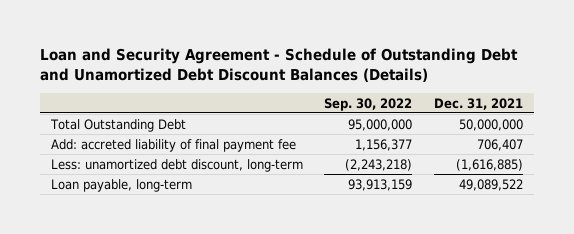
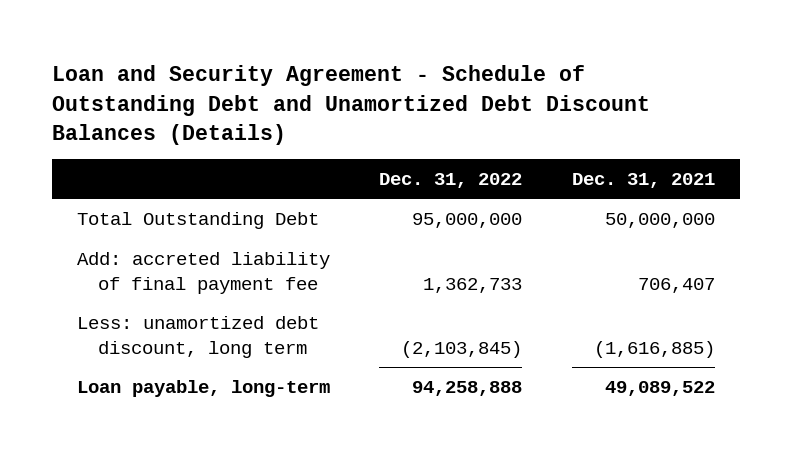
[324,97,413,111] Sep. 30, 2022 -> none
none -> [379,172,523,188] Dec. 31, 2022
[51,158,304,172] Less: unamortized debt discount, long-term -> [76,315,319,358] Less: unamortized debt discount, long term

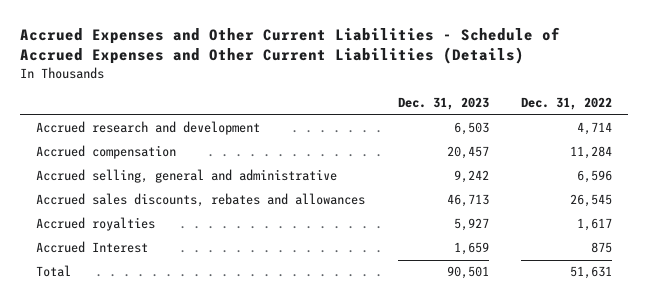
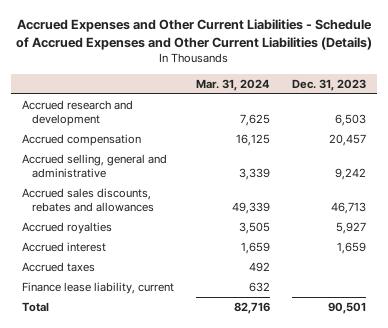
[520,97,612,111] Dec. 31, 2022 -> none
none -> [196,78,271,91] Mar. 31, 2024
[36,241,149,254] Accrued Interest -> [22,242,107,253] Accrued interest
none -> [22,262,96,273] Accrued taxes
none -> [22,282,175,295] Finance lease liability, current

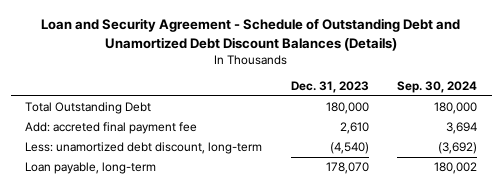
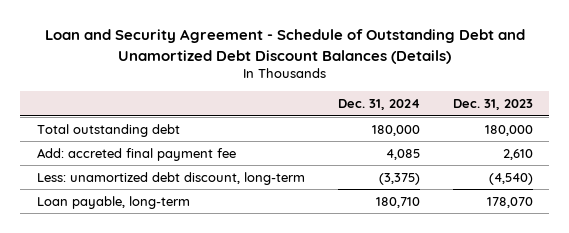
[397,80,478,93] Sep. 30, 2024 -> none
none -> [337,99,420,111] Dec. 31, 2024
[25,102,152,115] Total Outstanding Debt -> [36,123,180,137] Total outstanding debt

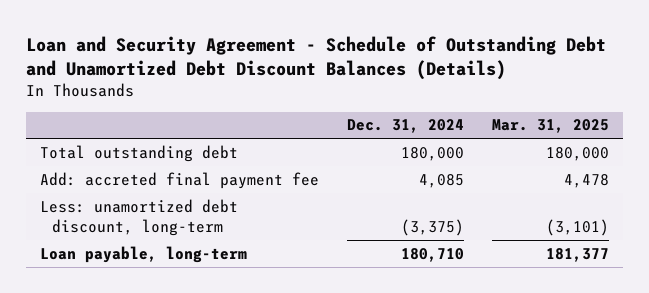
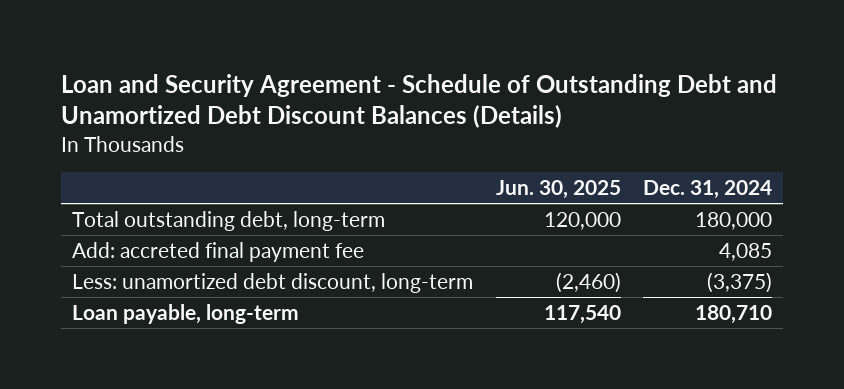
[491,119,609,134] Mar. 31, 2025 -> none
none -> [495,180,621,200] Jun. 30, 2025
[40,144,239,162] Total outstanding debt -> [72,210,386,231] Total outstanding debt, long-term

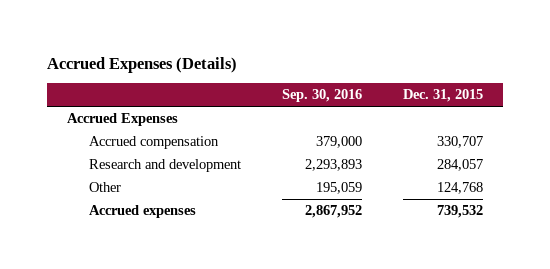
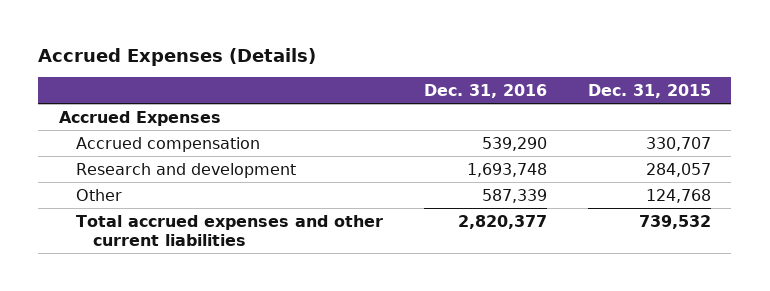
[281,89,362,103] Sep. 30, 2016 -> none
none -> [423,84,547,99] Dec. 31, 2016
[88,205,196,219] Accrued expenses -> [75,214,383,246] Total accrued expenses and other current liabilities

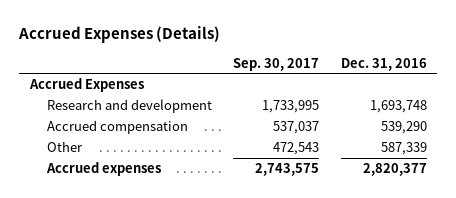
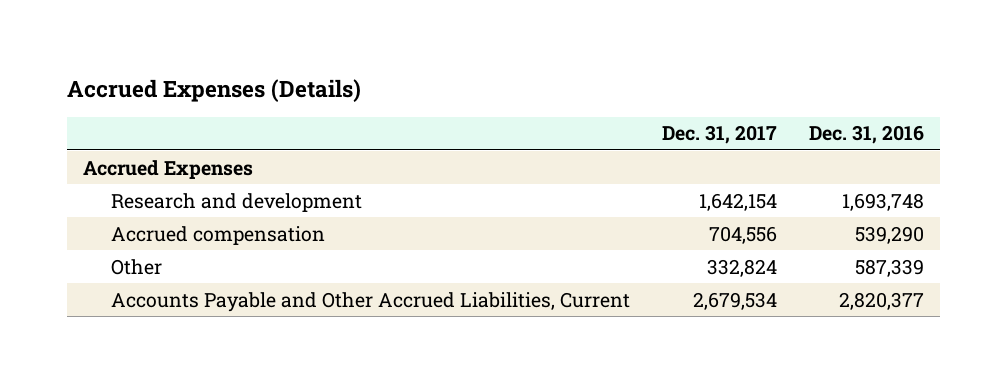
[233,57,320,71] Sep. 30, 2017 -> none
none -> [662,125,778,145] Dec. 31, 2017
[45,162,161,177] Accrued expenses -> [111,291,631,312] Accounts Payable and Other Accrued Liabilities, Current

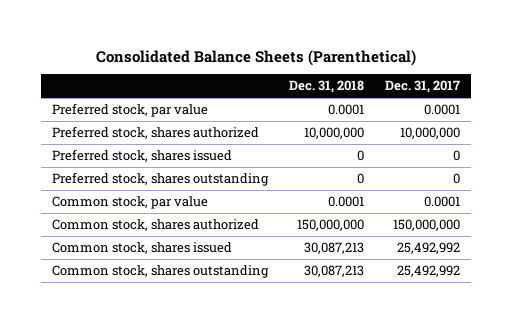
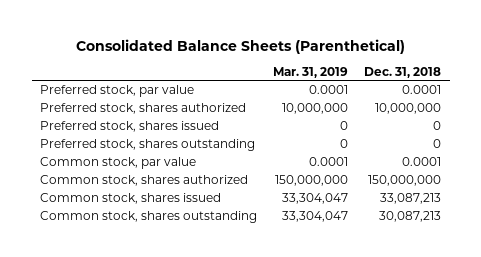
[385,80,461,94] Dec. 31, 2017 -> none
none -> [273,66,349,78] Mar. 31, 2019
[304,241,365,254] 30,087,213 -> [380,193,442,205] 33,087,213

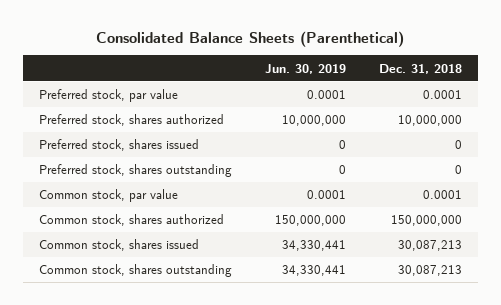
[273,66,349,78] Mar. 31, 2019 -> none
none -> [264,63,346,74] Jun. 30, 2019
[380,193,442,205] 33,087,213 -> [397,240,462,252] 30,087,213

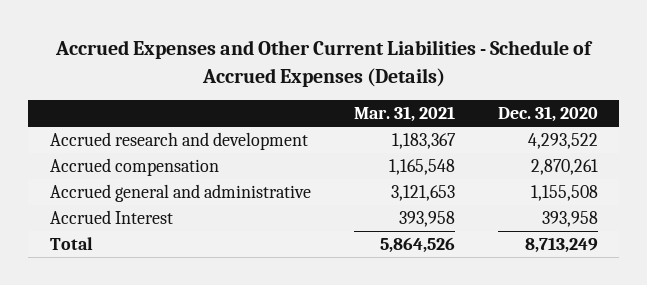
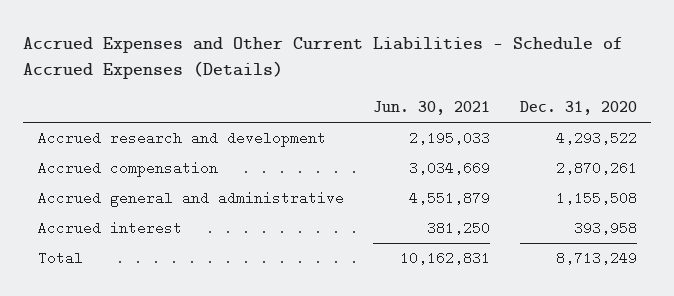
[353,106,455,123] Mar. 31, 2021 -> none
none -> [373,100,491,115] Jun. 30, 2021
[49,209,173,224] Accrued Interest -> [37,221,182,236] Accrued interest

